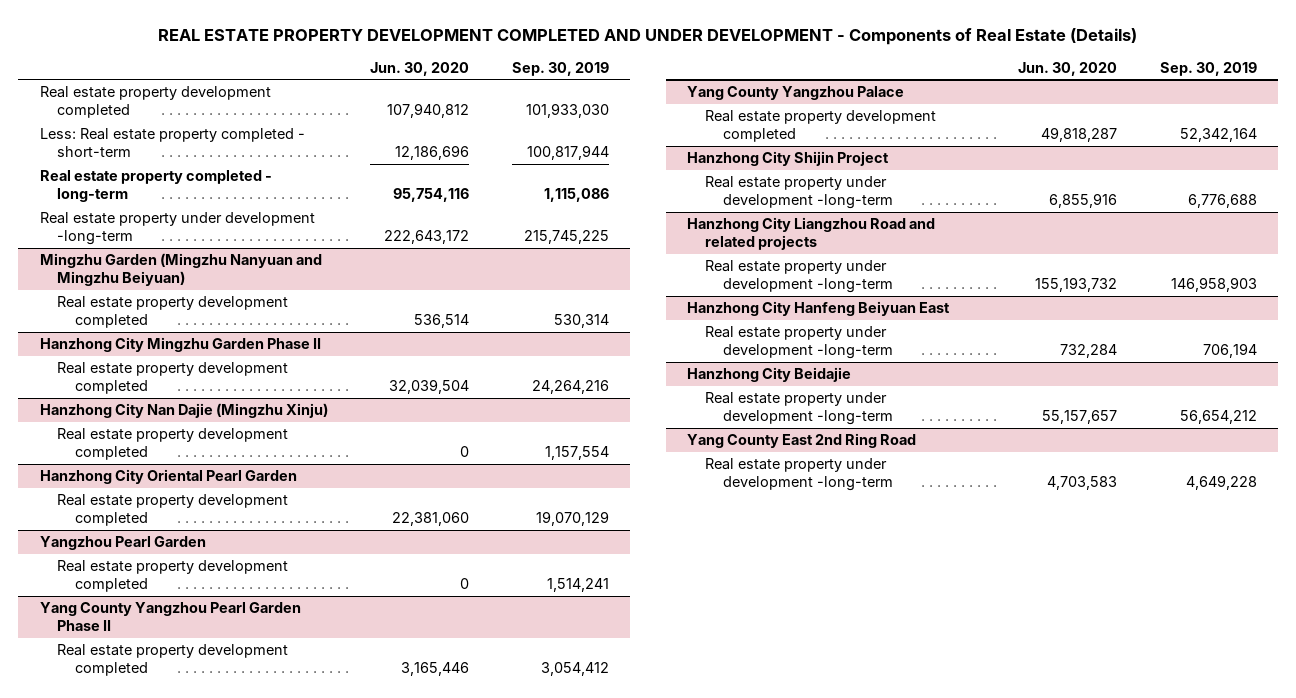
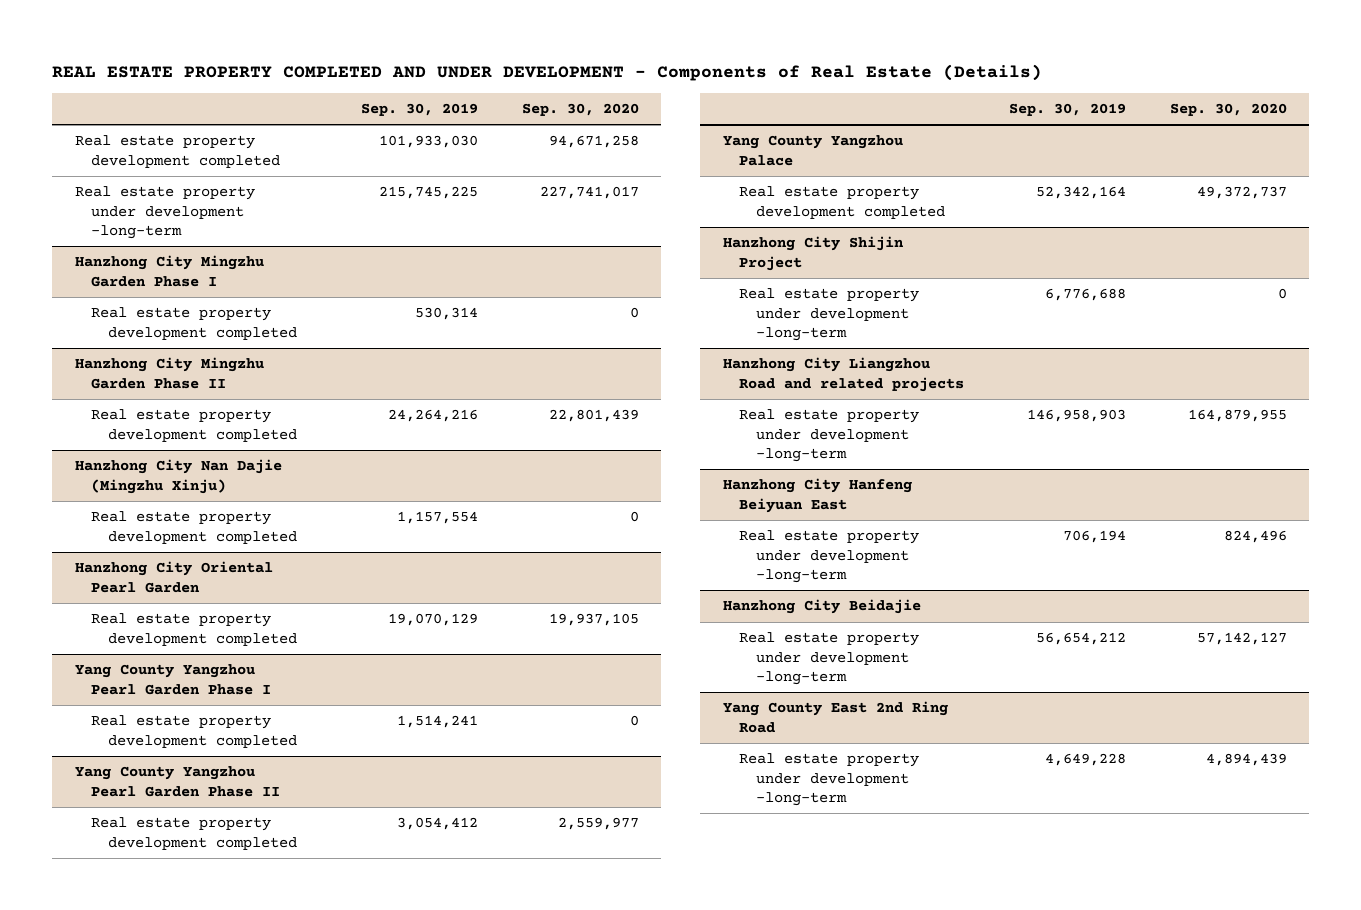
[158,27,1138,45] REAL ESTATE PROPERTY DEVELOPMENT COMPLETED AND UNDER DEVELOPMENT - Components of Real Estate (Details) -> [52,63,1043,81] REAL ESTATE PROPERTY COMPLETED AND UNDER DEVELOPMENT - Components of Real Estate (Details)
[370,61,470,76] Jun. 30, 2020 -> none
none -> [521,103,639,117] Sep. 30, 2020
[39,128,305,157] Less: Real estate property completed - short-term -> none
[39,170,272,202] Real estate property completed - long-term -> none
[39,253,322,286] Mingzhu Garden (Mingzhu Nanyuan and Mingzhu Beiyuan) -> [74,255,264,287] Hanzhong City Mingzhu Garden Phase I
[39,536,206,551] Yangzhou Pearl Garden -> [74,664,272,695] Yang County Yangzhou Pearl Garden Phase I

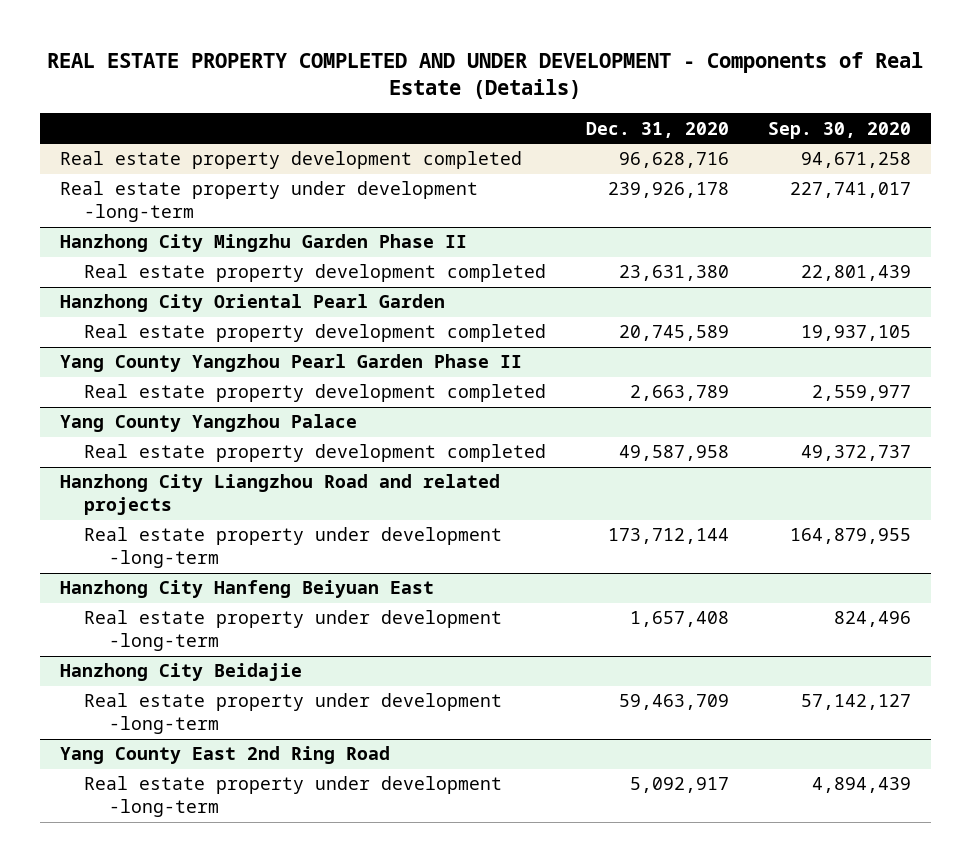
[360,103,478,117] Sep. 30, 2019 -> none
none -> [585,121,729,138] Dec. 31, 2020
[74,255,264,287] Hanzhong City Mingzhu Garden Phase I -> none
[91,307,298,340] Real estate property development completed -> none
[74,459,282,494] Hanzhong City Nan Dajie (Mingzhu Xinju) -> none
[91,511,298,544] Real estate property development completed -> none
[74,664,272,695] Yang County Yangzhou Pearl Garden Phase I -> none
[91,715,298,748] Real estate property development completed -> none
[722,236,904,271] Hanzhong City Shijin Project -> none
[739,288,920,341] Real estate property under development -long-term -> none

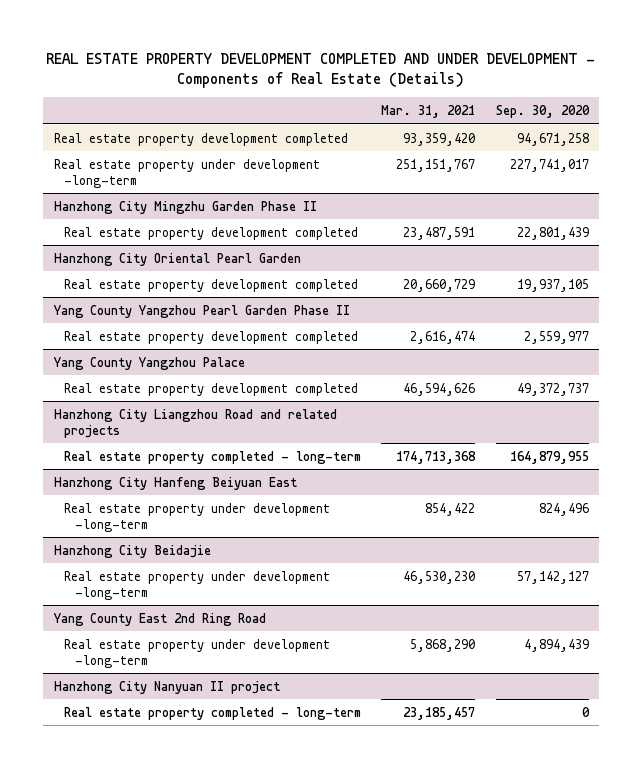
[47,51,924,100] REAL ESTATE PROPERTY COMPLETED AND UNDER DEVELOPMENT - Components of Real Estate (Details) -> [46,52,596,89] REAL ESTATE PROPERTY DEVELOPMENT COMPLETED AND UNDER DEVELOPMENT - Components of Real Estate (Details)
[585,121,729,138] Dec. 31, 2020 -> none
none -> [381,105,476,119] Mar. 31, 2021
[84,527,503,569] Real estate property under development -long-term -> [64,450,362,464] Real estate property completed - long-term
none -> [53,680,280,694] Hanzhong City Nanyuan II project
none -> [64,706,362,720] Real estate property completed - long-term

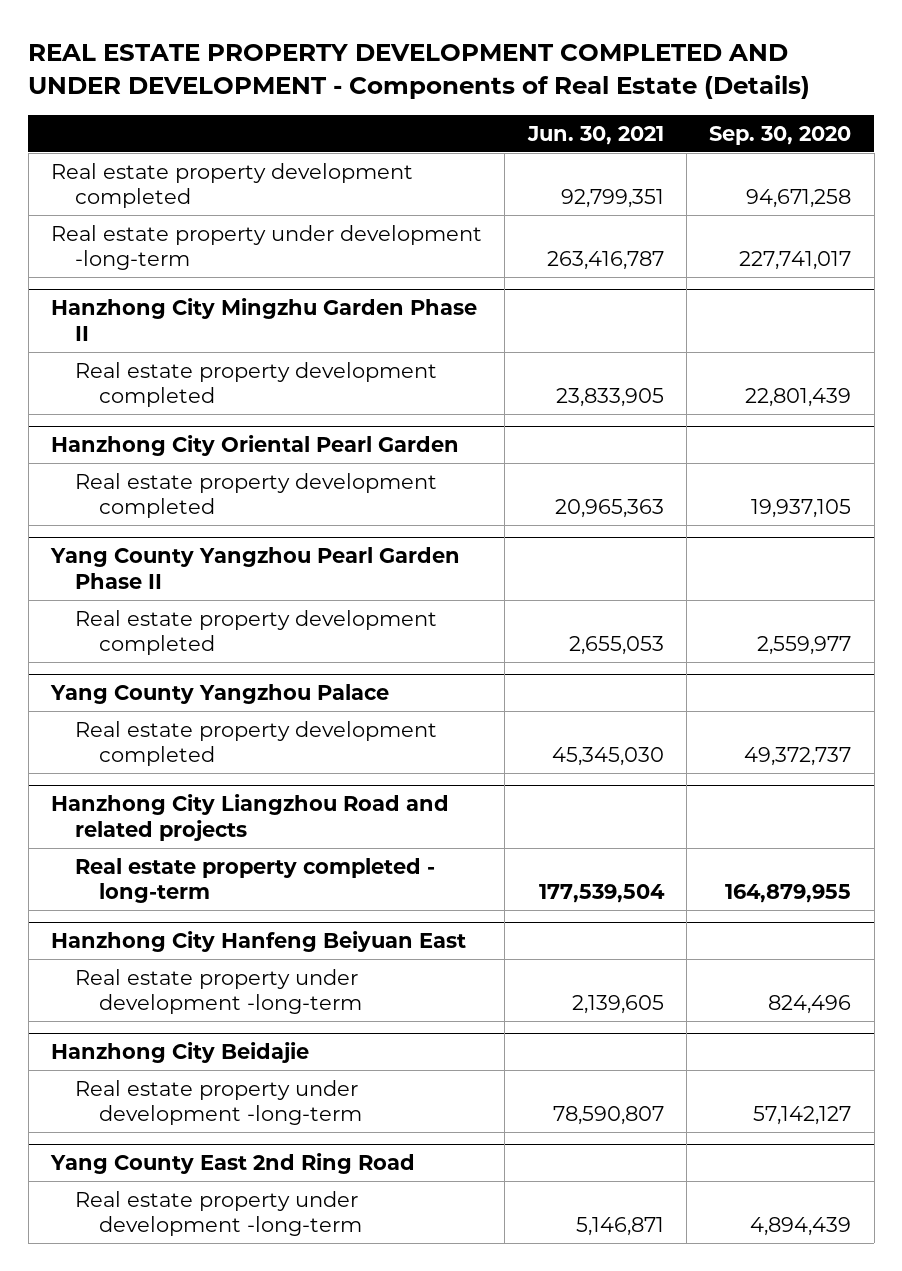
[381,105,476,119] Mar. 31, 2021 -> none
none -> [526,126,664,146] Jun. 30, 2021
[53,680,280,694] Hanzhong City Nanyuan II project -> none
[64,706,362,720] Real estate property completed - long-term -> none

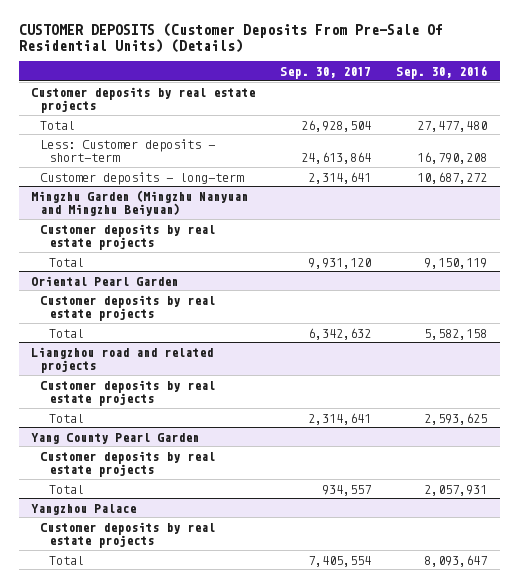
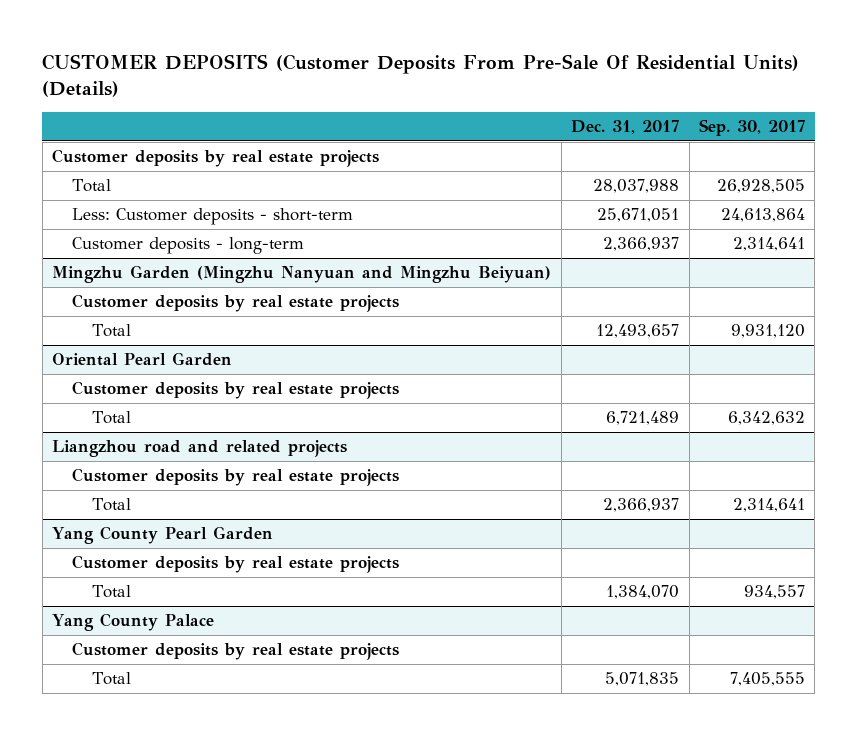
[396,65,488,79] Sep. 30, 2016 -> none
none -> [571,120,680,135] Dec. 31, 2017
[301,119,372,132] 26,928,504 -> [717,179,806,194] 26,928,505
[31,503,137,515] Yangzhou Palace -> [52,613,215,632] Yang County Palace
[308,555,372,567] 7,405,554 -> [730,672,806,687] 7,405,555

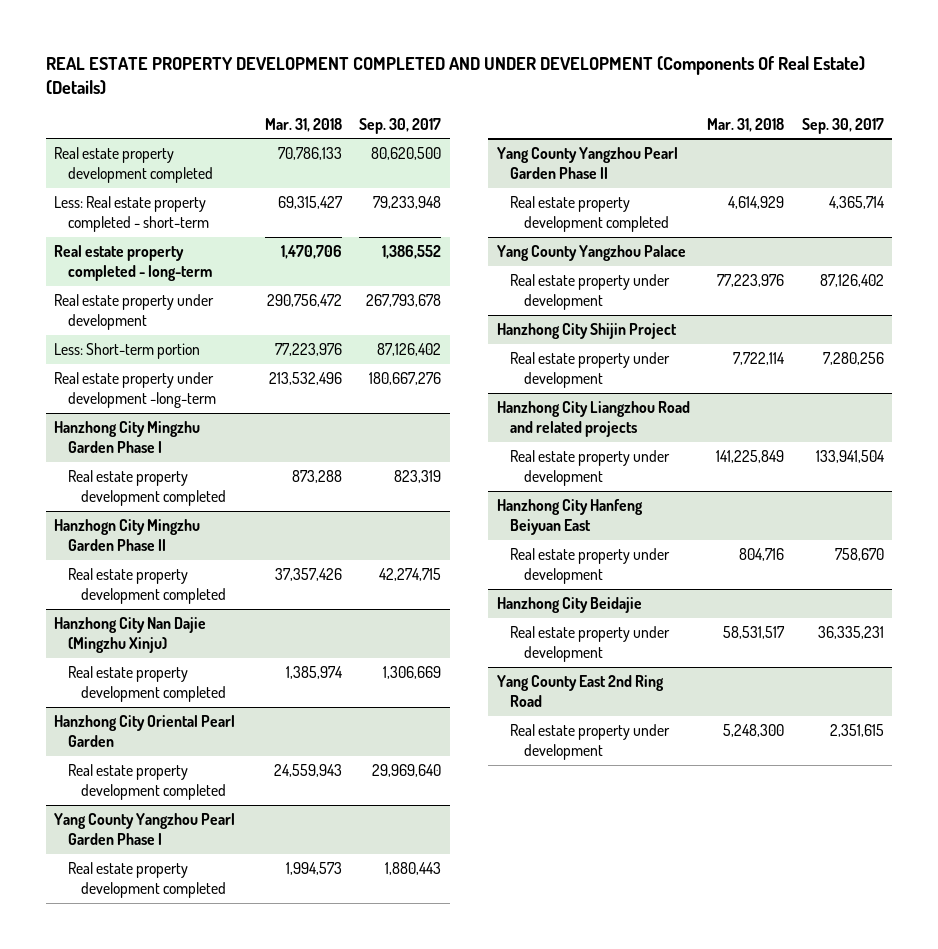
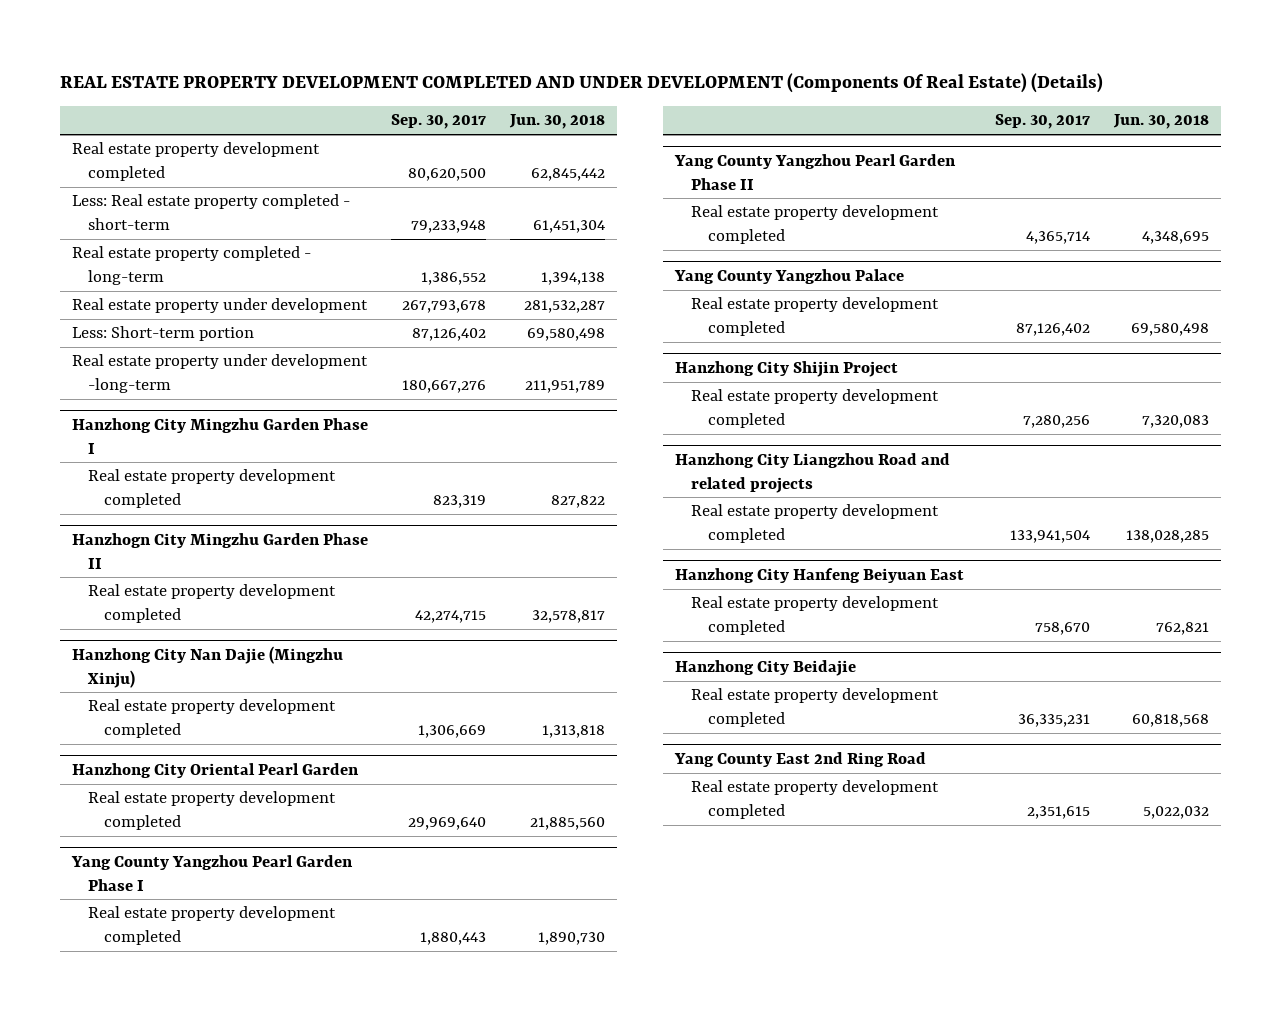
[264,117,342,132] Mar. 31, 2018 -> none
none -> [509,114,606,130] Jun. 30, 2018
[510,274,671,311] Real estate property under development -> [691,297,940,336] Real estate property development completed
[510,352,671,389] Real estate property under development -> [691,389,940,428] Real estate property development completed
[510,450,671,487] Real estate property under development -> [691,504,940,543] Real estate property development completed
[510,548,671,585] Real estate property under development -> [691,596,940,635] Real estate property development completed
[510,626,671,663] Real estate property under development -> [691,688,940,727] Real estate property development completed
[510,724,671,761] Real estate property under development -> [691,780,940,819] Real estate property development completed

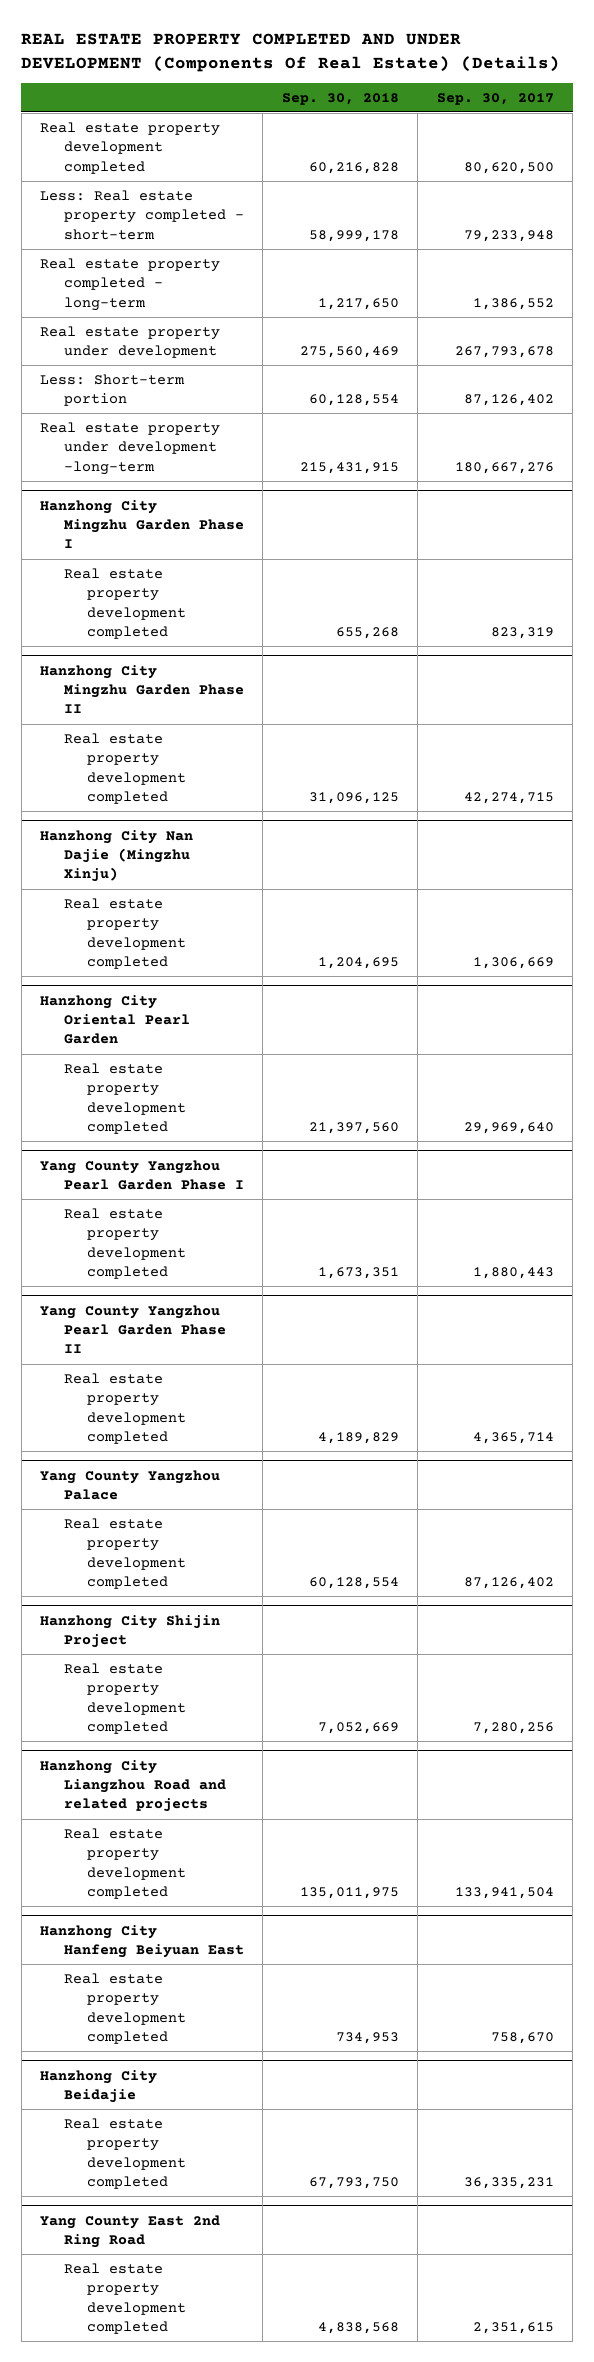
[59,72,1103,93] REAL ESTATE PROPERTY DEVELOPMENT COMPLETED AND UNDER DEVELOPMENT (Components Of Real Estate) (Details) -> [21,33,561,72] REAL ESTATE PROPERTY COMPLETED AND UNDER DEVELOPMENT (Components Of Real Estate) (Details)
[509,114,606,130] Jun. 30, 2018 -> none
none -> [281,92,399,105] Sep. 30, 2018
[71,533,368,569] Hanzhogn City Mingzhu Garden Phase II -> [40,664,244,714] Hanzhong City Mingzhu Garden Phase II

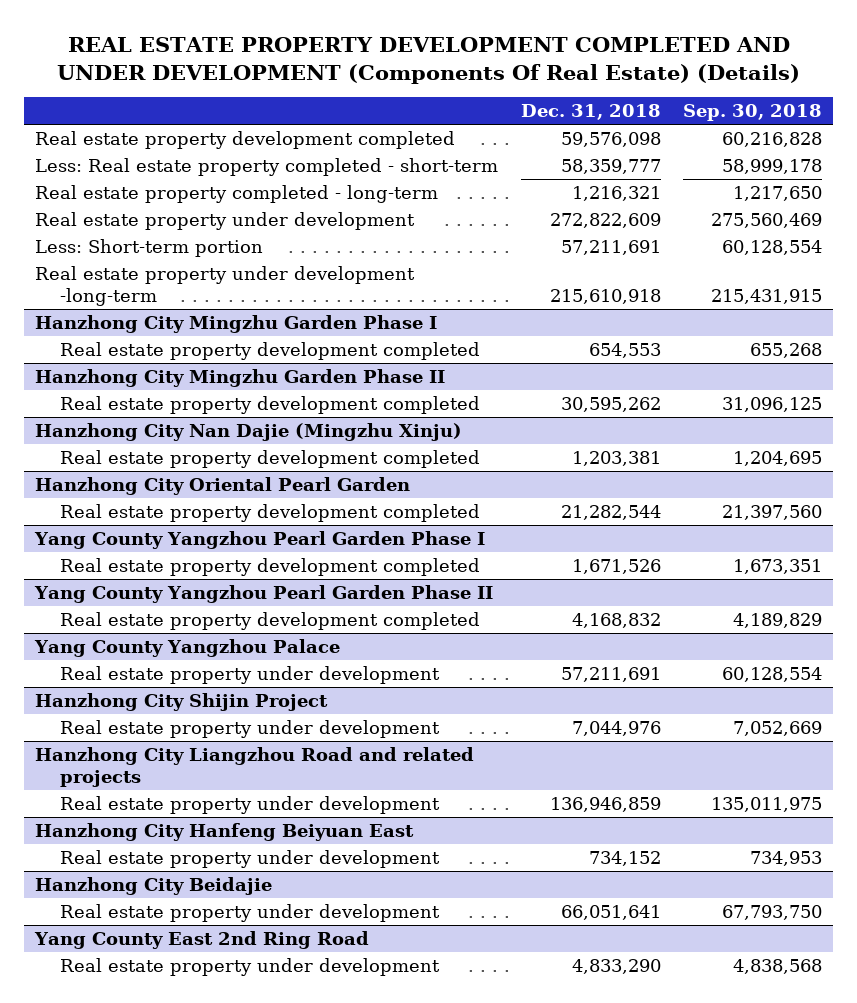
[21,33,561,72] REAL ESTATE PROPERTY COMPLETED AND UNDER DEVELOPMENT (Components Of Real Estate) (Details) -> [56,36,800,84] REAL ESTATE PROPERTY DEVELOPMENT COMPLETED AND UNDER DEVELOPMENT (Components Of Real Estate) (Details)
[436,92,554,105] Sep. 30, 2017 -> none
none -> [520,104,661,121] Dec. 31, 2018
[63,1517,187,1590] Real estate property development completed -> [60,665,441,684] Real estate property under development
[63,1662,187,1735] Real estate property development completed -> [60,719,441,738] Real estate property under development
[63,1827,187,1900] Real estate property development completed -> [60,795,441,814] Real estate property under development
[63,1972,187,2045] Real estate property development completed -> [60,849,441,868] Real estate property under development
[63,2117,187,2190] Real estate property development completed -> [60,903,441,922] Real estate property under development
[63,2262,187,2335] Real estate property development completed -> [60,957,441,976] Real estate property under development

